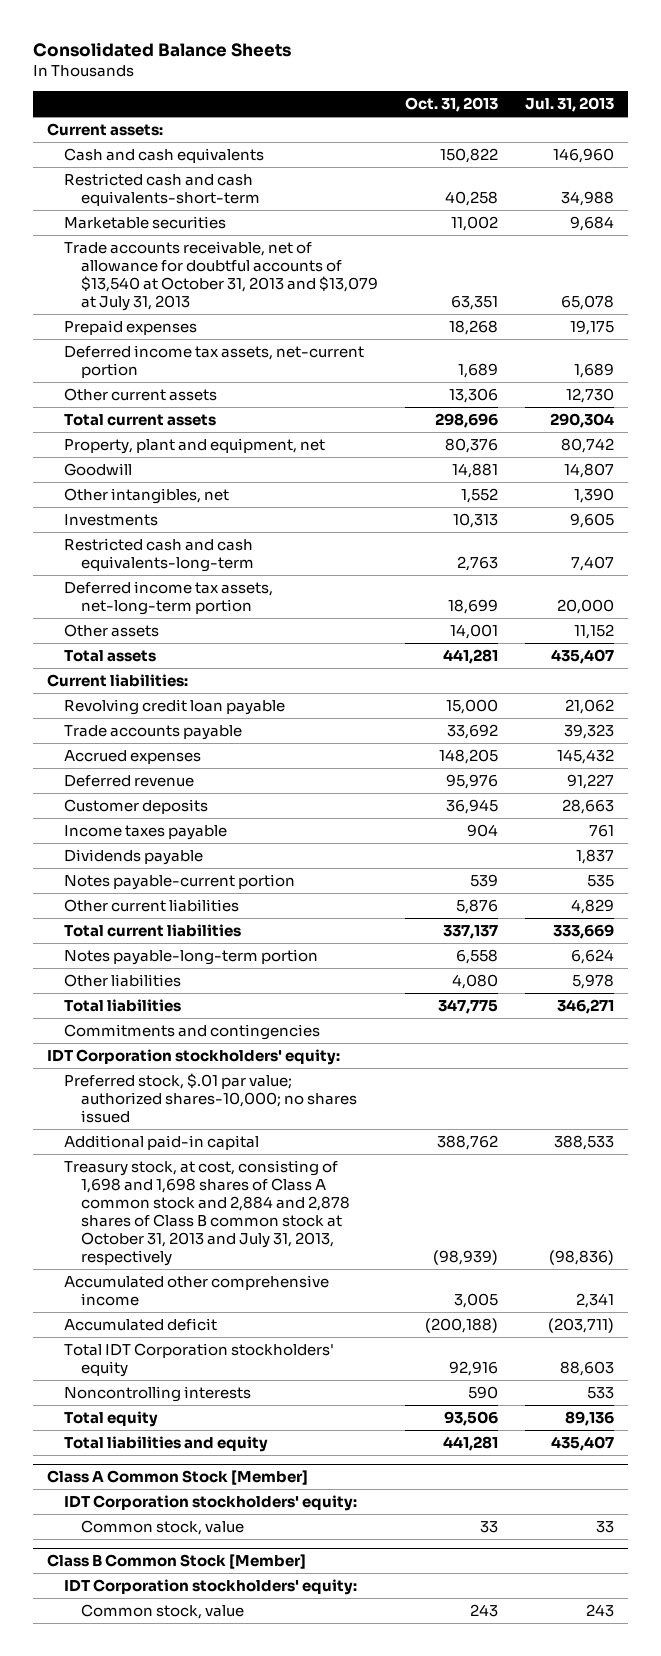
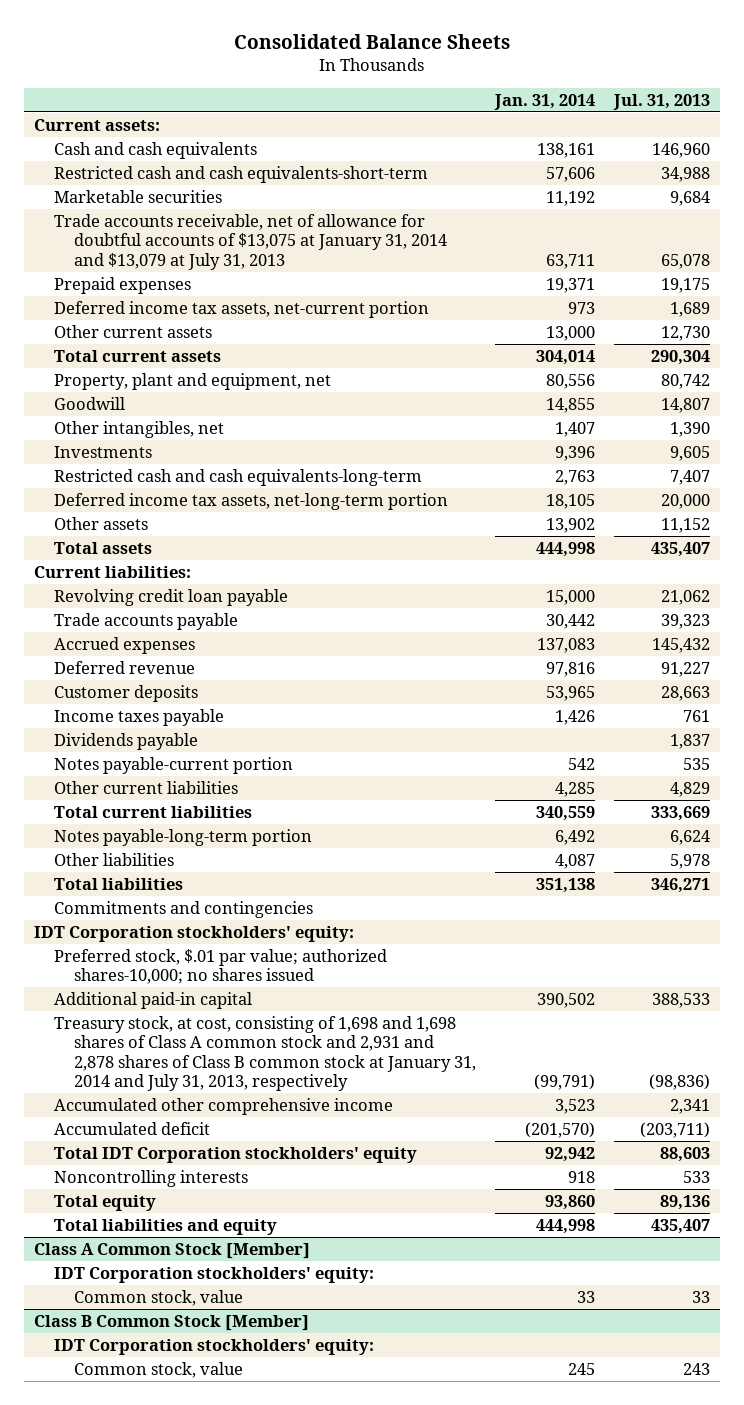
[404,97,498,113] Oct. 31, 2013 -> none
none -> [494,93,596,110] Jan. 31, 2014
[63,240,378,311] Trade accounts receivable, net of allowance for doubtful accounts of $13,540 at October 31, 2013 and $13,079 at July 31, 2013 -> [53,213,448,270] Trade accounts receivable, net of allowance for doubtful accounts of $13,075 at January 31, 2014 and $13,079 at July 31, 2013
[63,1159,350,1266] Treasury stock, at cost, consisting of 1,698 and 1,698 shares of Class A common stock and 2,884 and 2,878 shares of Class B common stock at October 31, 2013 and July 31, 2013, respectively -> [53,1015,477,1092] Treasury stock, at cost, consisting of 1,698 and 1,698 shares of Class A common stock and 2,931 and 2,878 shares of Class B common stock at January 31, 2014 and July 31, 2013, respectively

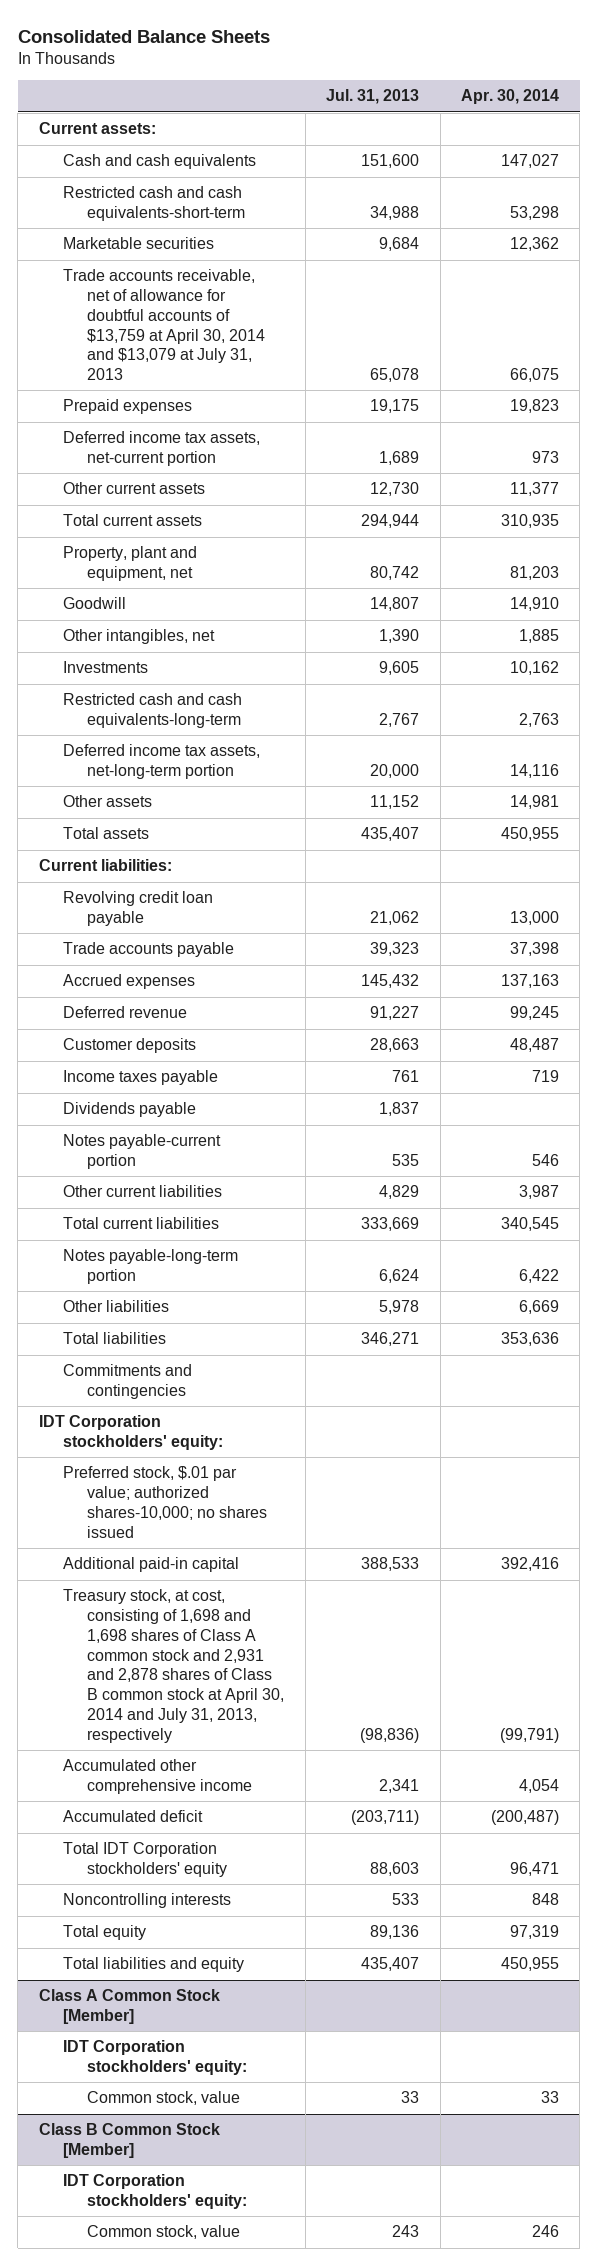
[494,93,596,110] Jan. 31, 2014 -> none
none -> [460,89,559,105] Apr. 30, 2014
[652,142,711,158] 146,960 -> [361,154,420,169] 151,600
[53,213,448,270] Trade accounts receivable, net of allowance for doubtful accounts of $13,075 at January 31, 2014 and $13,079 at July 31, 2013 -> [62,269,266,381] Trade accounts receivable, net of allowance for doubtful accounts of $13,759 at April 30, 2014 and $13,079 at July 31, 2013
[651,349,711,365] 290,304 -> [361,514,420,529] 294,944
[670,469,711,485] 7,407 -> [379,713,420,728] 2,767
[53,1015,477,1092] Treasury stock, at cost, consisting of 1,698 and 1,698 shares of Class A common stock and 2,931 and 2,878 shares of Class B common stock at January 31, 2014 and July 31, 2013, respectively -> [62,1589,285,1743] Treasury stock, at cost, consisting of 1,698 and 1,698 shares of Class A common stock and 2,931 and 2,878 shares of Class B common stock at April 30, 2014 and July 31, 2013, respectively

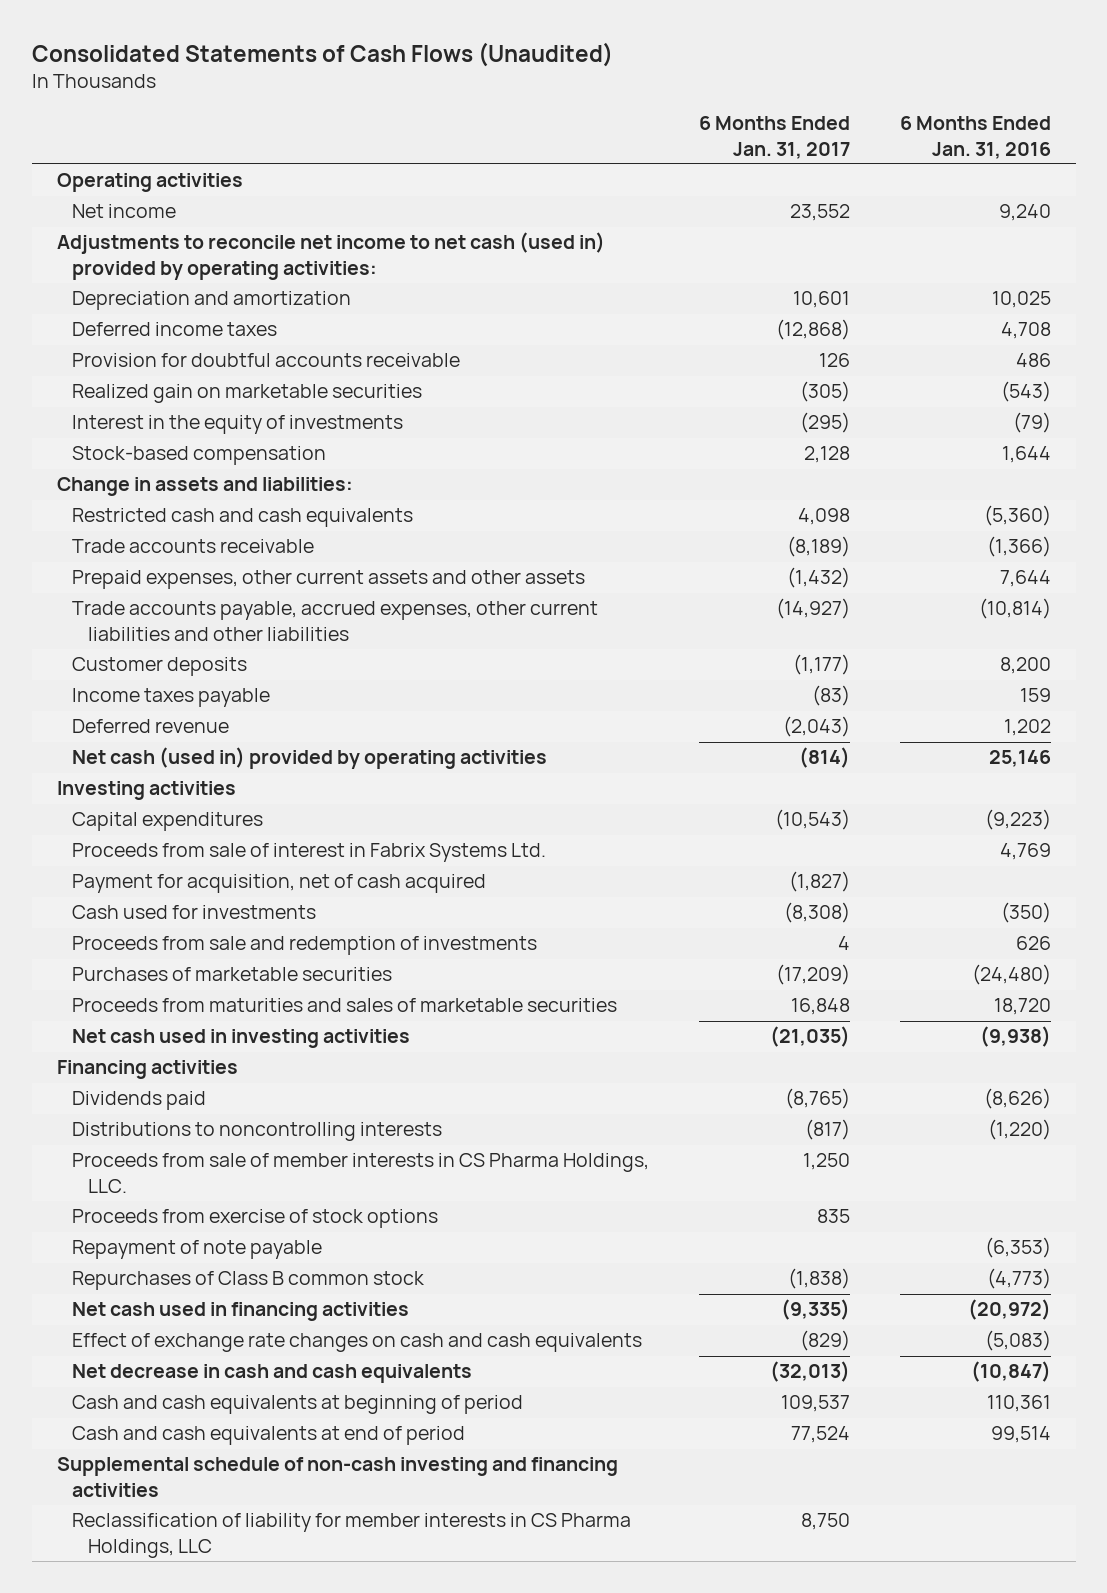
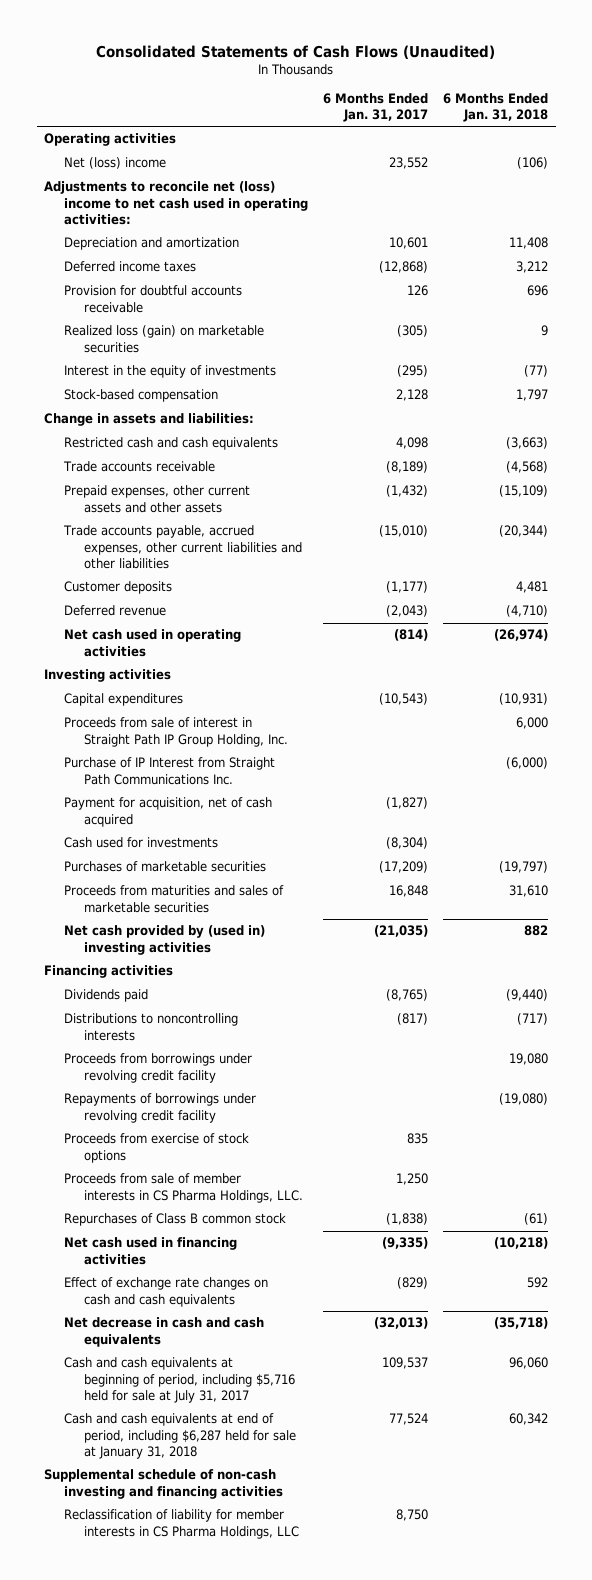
[899,116,1051,159] 6 Months Ended Jan. 31, 2016 -> none
none -> [443,93,549,123] 6 Months Ended Jan. 31, 2018
[72,204,177,219] Net income -> [64,157,167,170] Net (loss) income
[56,232,605,280] Adjustments to reconcile net income to net cash (used in) provided by operating activities: -> [44,181,309,225] Adjustments to reconcile net (loss) income to net cash used in operating activities:
[72,384,423,404] Realized gain on marketable securities -> [64,325,265,353] Realized loss (gain) on marketable securities
[776,598,851,620] (14,927) -> [379,525,429,538] (15,010)
[72,688,271,708] Income taxes payable -> none
[72,747,548,770] Net cash (used in) provided by operating activities -> [64,629,242,657] Net cash used in operating activities
[72,843,547,863] Proceeds from sale of interest in Fabrix Systems Ltd. -> none
none -> [64,717,288,747] Proceeds from sale of interest in Straight Path IP Group Holding, Inc.
none -> [64,757,276,785] Purchase of IP Interest from Straight Path Communications Inc.
[72,936,538,956] Proceeds from sale and redemption of investments -> none
[784,902,851,924] (8,308) -> [386,837,429,850] (8,304)
[72,1029,411,1049] Net cash used in investing activities -> [64,925,266,955] Net cash provided by (used in) investing activities
none -> [64,1053,253,1083] Proceeds from borrowings under revolving credit facility
none -> [64,1093,257,1123] Repayments of borrowings under revolving credit facility
[72,1240,323,1260] Repayment of note payable -> none
[72,1153,650,1193] Proceeds from sale of member interests in CS Pharma Holdings, LLC. -> [64,1173,303,1203] Proceeds from sale of member interests in CS Pharma Holdings, LLC.
[72,1395,524,1415] Cash and cash equivalents at beginning of period -> [64,1357,295,1403] Cash and cash equivalents at beginning of period, including $5,716 held for sale at July 31, 2017
[72,1426,466,1446] Cash and cash equivalents at end of period -> [64,1413,296,1459] Cash and cash equivalents at end of period, including $6,287 held for sale at January 31, 2018

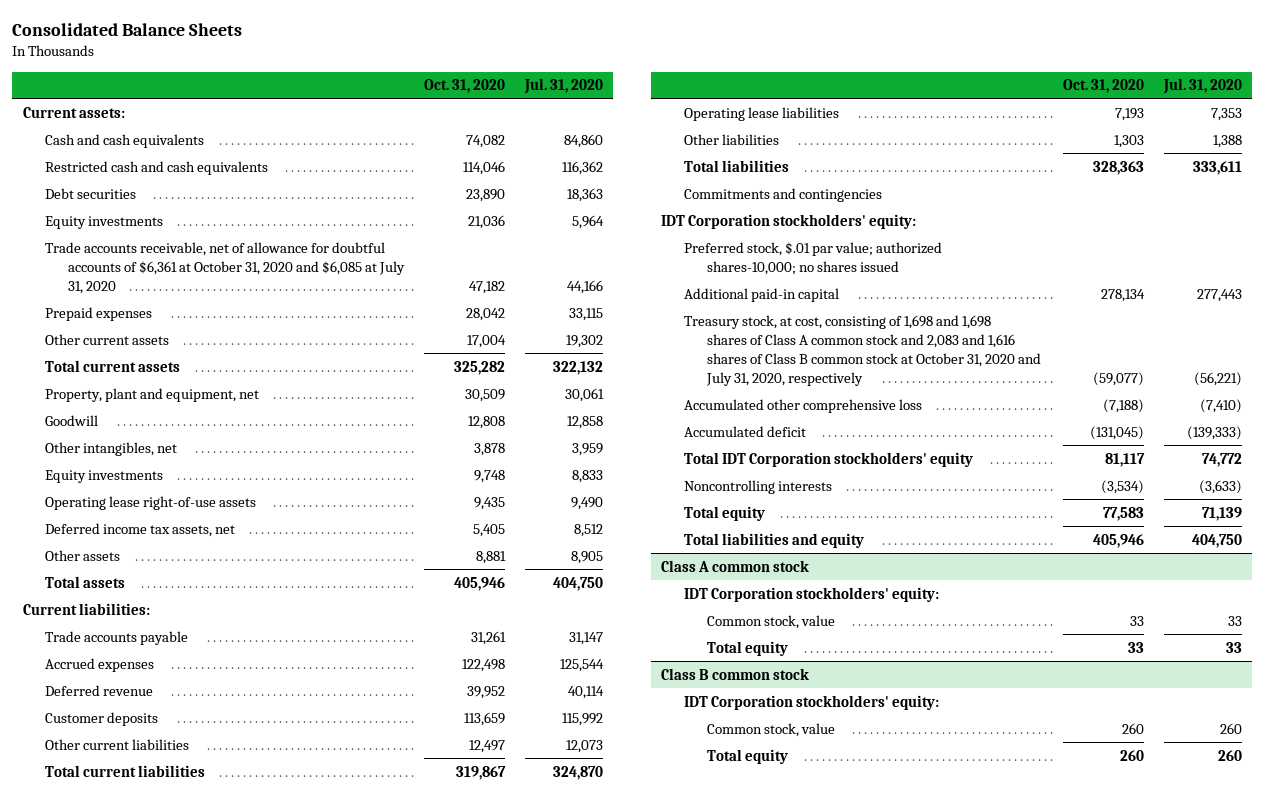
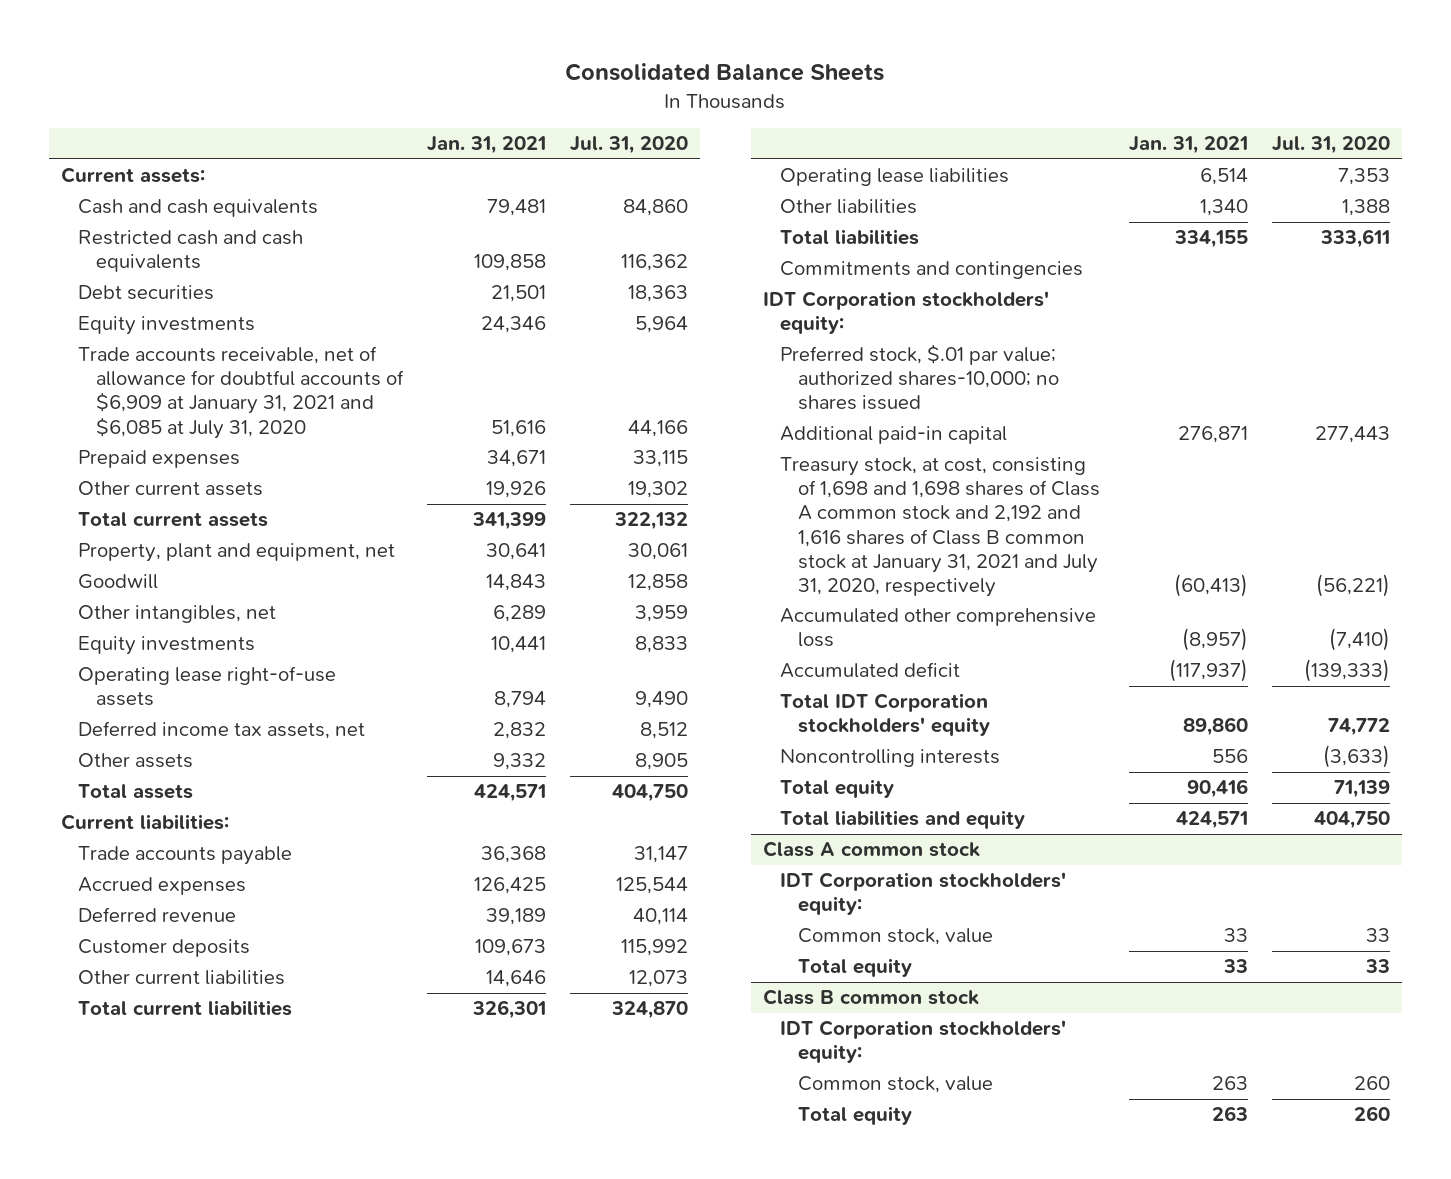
[423,79,505,94] Oct. 31, 2020 -> none
none -> [426,136,546,155] Jan. 31, 2021
[45,241,405,294] Trade accounts receivable, net of allowance for doubtful accounts of $6,361 at October 31, 2020 and $6,085 at July 31, 2020 -> [78,346,404,439] Trade accounts receivable, net of allowance for doubtful accounts of $6,909 at January 31, 2021 and $6,085 at July 31, 2020
[683,314,1041,387] Treasury stock, at cost, consisting of 1,698 and 1,698 shares of Class A common stock and 2,083 and 1,616 shares of Class B common stock at October 31, 2020 and July 31, 2020, respectively -> [780,457,1100,597] Treasury stock, at cost, consisting of 1,698 and 1,698 shares of Class A common stock and 2,192 and 1,616 shares of Class B common stock at January 31, 2021 and July 31, 2020, respectively

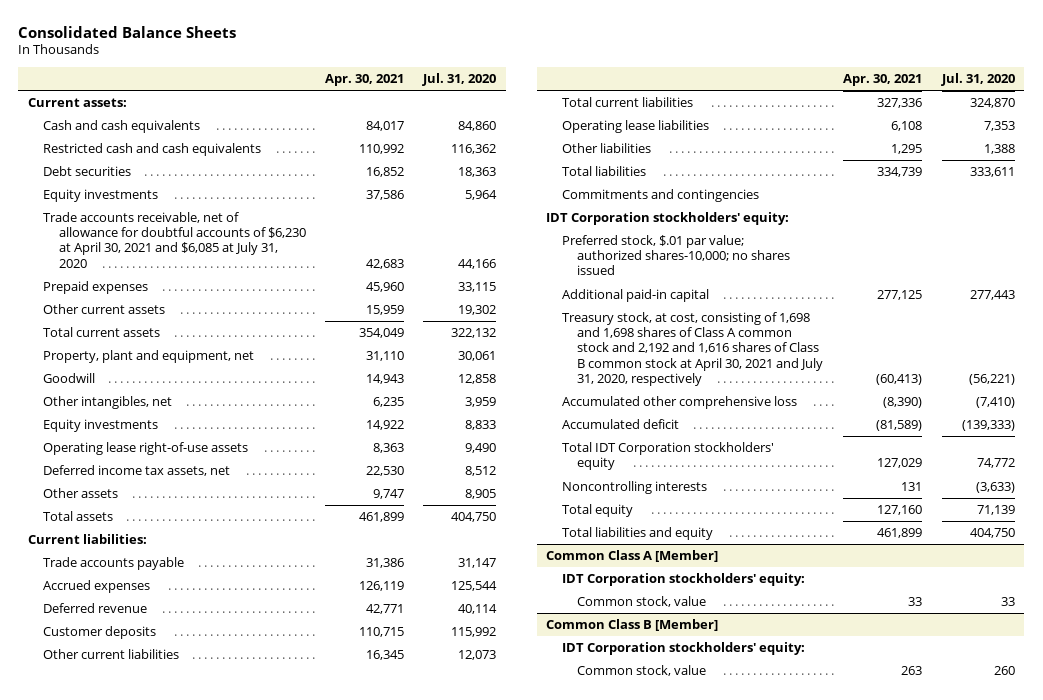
[426,136,546,155] Jan. 31, 2021 -> none
none -> [324,73,404,86] Apr. 30, 2021
[78,346,404,439] Trade accounts receivable, net of allowance for doubtful accounts of $6,909 at January 31, 2021 and $6,085 at July 31, 2020 -> [43,212,306,268] Trade accounts receivable, net of allowance for doubtful accounts of $6,230 at April 30, 2021 and $6,085 at July 31, 2020
[780,457,1100,597] Treasury stock, at cost, consisting of 1,698 and 1,698 shares of Class A common stock and 2,192 and 1,616 shares of Class B common stock at January 31, 2021 and July 31, 2020, respectively -> [561,312,824,386] Treasury stock, at cost, consisting of 1,698 and 1,698 shares of Class A common stock and 2,192 and 1,616 shares of Class B common stock at April 30, 2021 and July 31, 2020, respectively
[762,841,980,858] Class A common stock -> [546,550,719,563] Common Class A [Member]
[797,958,912,978] Total equity -> none
[762,989,979,1006] Class B common stock -> [546,619,719,632] Common Class B [Member]
[797,1106,912,1126] Total equity -> none

